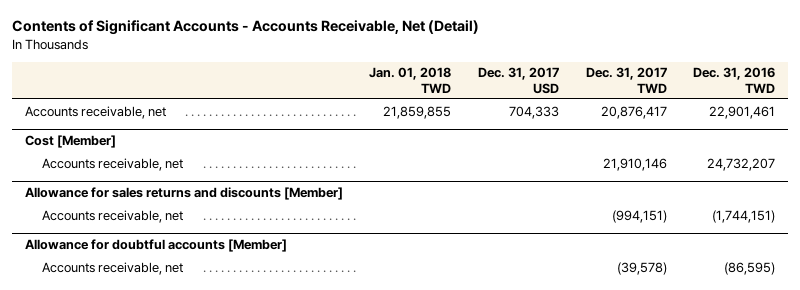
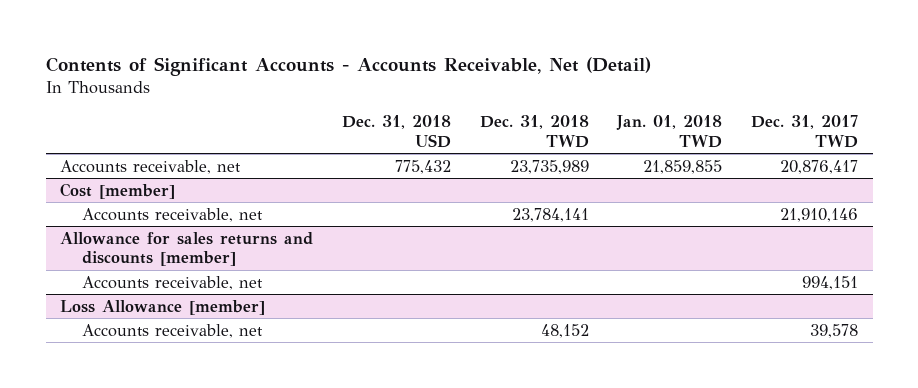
[477,67,559,94] Dec. 31, 2017 USD -> none
[693,67,776,93] Dec. 31, 2016 TWD -> none
none -> [341,115,451,148] Dec. 31, 2018 USD
none -> [479,115,589,148] Dec. 31, 2018 TWD
[24,135,116,149] Cost [Member] -> [59,182,175,199] Cost [member]
[24,239,287,253] Allowance for doubtful accounts [Member] -> none
[24,187,343,201] Allowance for sales returns and discounts [Member] -> [59,231,313,267] Allowance for sales returns and discounts [member]
[611,209,667,223] (994,151) -> [802,275,859,290] 994,151
none -> [59,299,265,315] Loss Allowance [member]
[616,261,667,275] (39,578) -> [810,323,859,338] 39,578

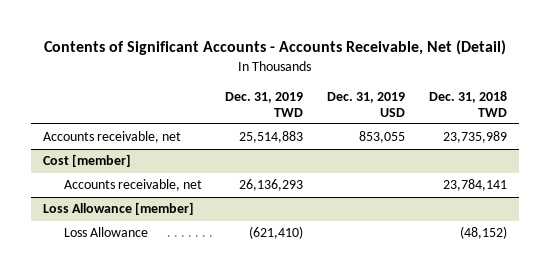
[341,115,451,148] Dec. 31, 2018 USD -> none
[616,115,723,148] Jan. 01, 2018 TWD -> none
[751,115,859,148] Dec. 31, 2017 TWD -> none
none -> [225,91,304,117] Dec. 31, 2019 TWD
none -> [327,91,406,117] Dec. 31, 2019 USD
[59,231,313,267] Allowance for sales returns and discounts [member] -> none
[82,275,264,290] Accounts receivable, net -> none
[82,323,264,338] Accounts receivable, net -> none
none -> [63,227,148,238] Loss Allowance

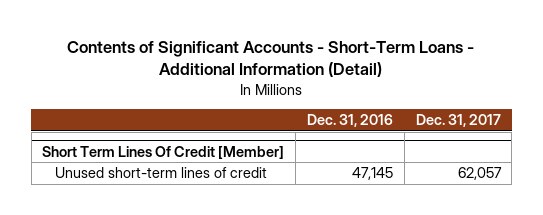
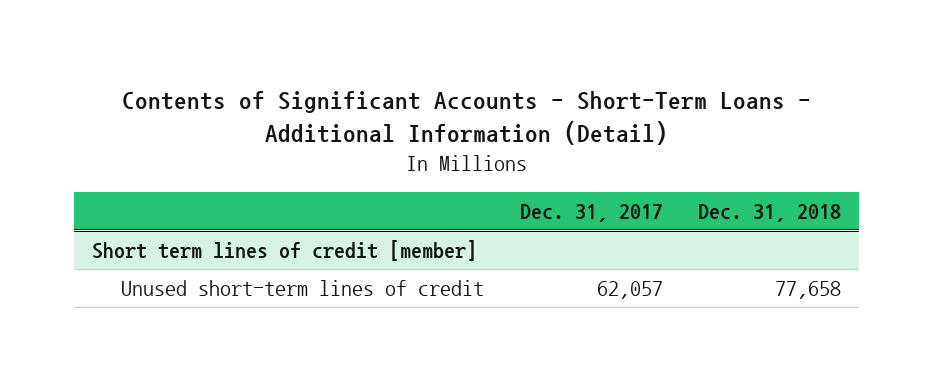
[306,113,393,127] Dec. 31, 2016 -> none
none -> [698,203,842,222] Dec. 31, 2018
[42,145,285,159] Short Term Lines Of Credit [Member] -> [92,239,478,261] Short term lines of credit [member]

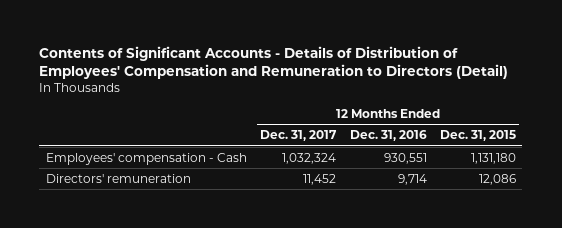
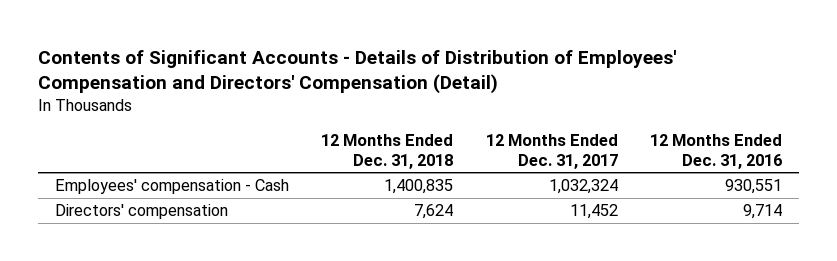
[39,45,509,79] Contents of Significant Accounts - Details of Distribution of Employees' Compensation and Remuneration to Directors (Detail) -> [38,49,677,95] Contents of Significant Accounts - Details of Distribution of Employees' Compensation and Directors' Compensation (Detail)
[439,130,516,142] Dec. 31, 2015 -> none
none -> [321,133,454,169] 12 Months Ended Dec. 31, 2018
[46,173,192,183] Directors' remuneration -> [54,204,228,220] Directors' compensation

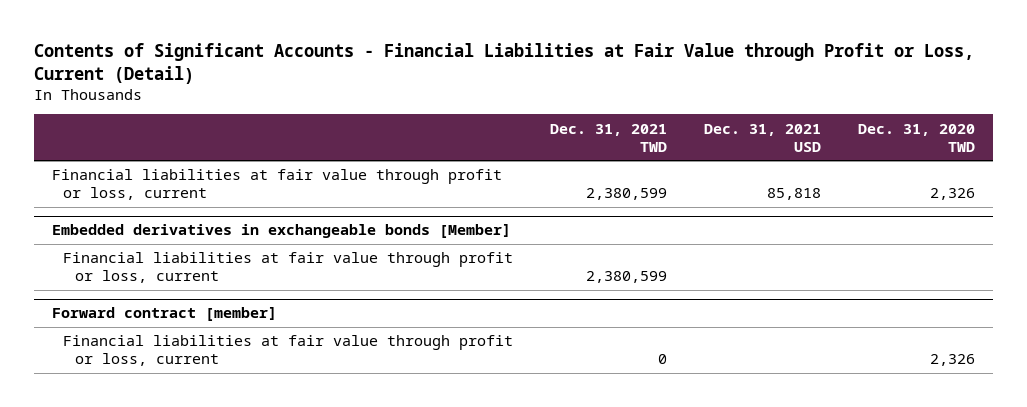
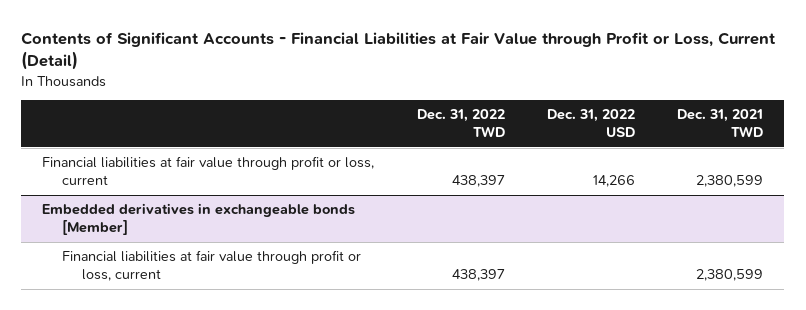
[703,123,821,152] Dec. 31, 2021 USD -> none
[857,123,975,152] Dec. 31, 2020 TWD -> none
none -> [416,109,505,138] Dec. 31, 2022 TWD
none -> [546,109,635,138] Dec. 31, 2022 USD
[52,307,278,322] Forward contract [member] -> none
[63,335,514,367] Financial liabilities at fair value through profit or loss, current -> none

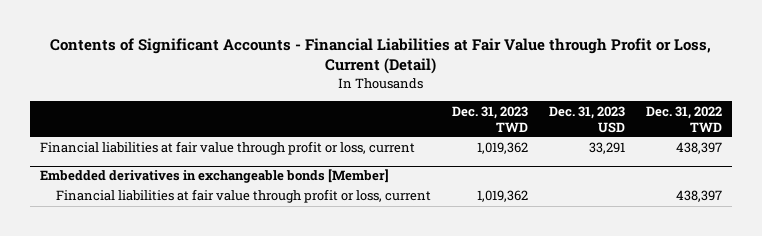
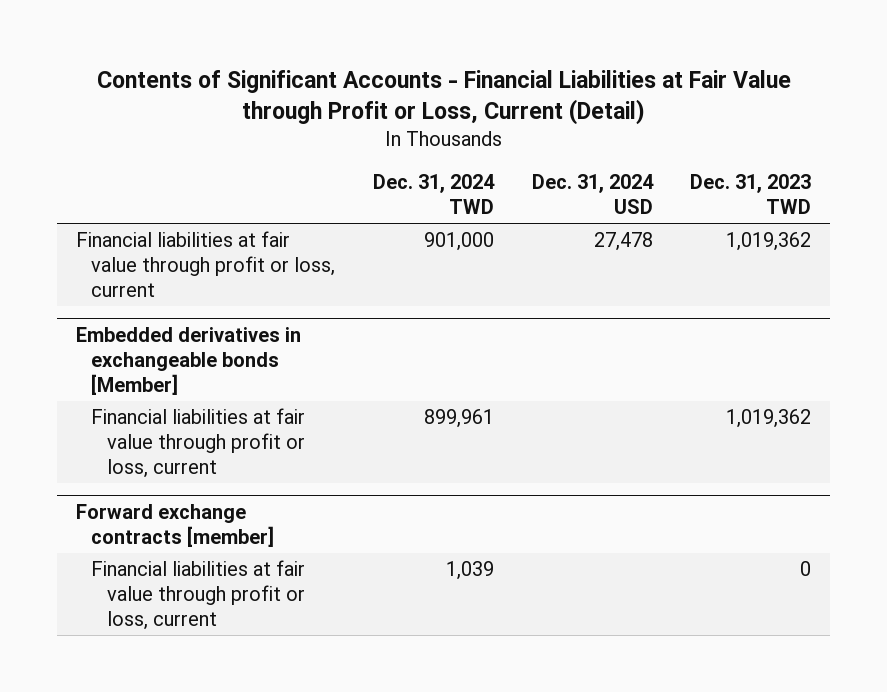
[548,105,625,133] Dec. 31, 2023 USD -> none
[645,105,722,132] Dec. 31, 2022 TWD -> none
none -> [373,174,496,215] Dec. 31, 2024 TWD
none -> [531,174,654,215] Dec. 31, 2024 USD
none -> [75,503,275,547] Forward exchange contracts [member]
none -> [91,560,306,631] Financial liabilities at fair value through profit or loss, current

